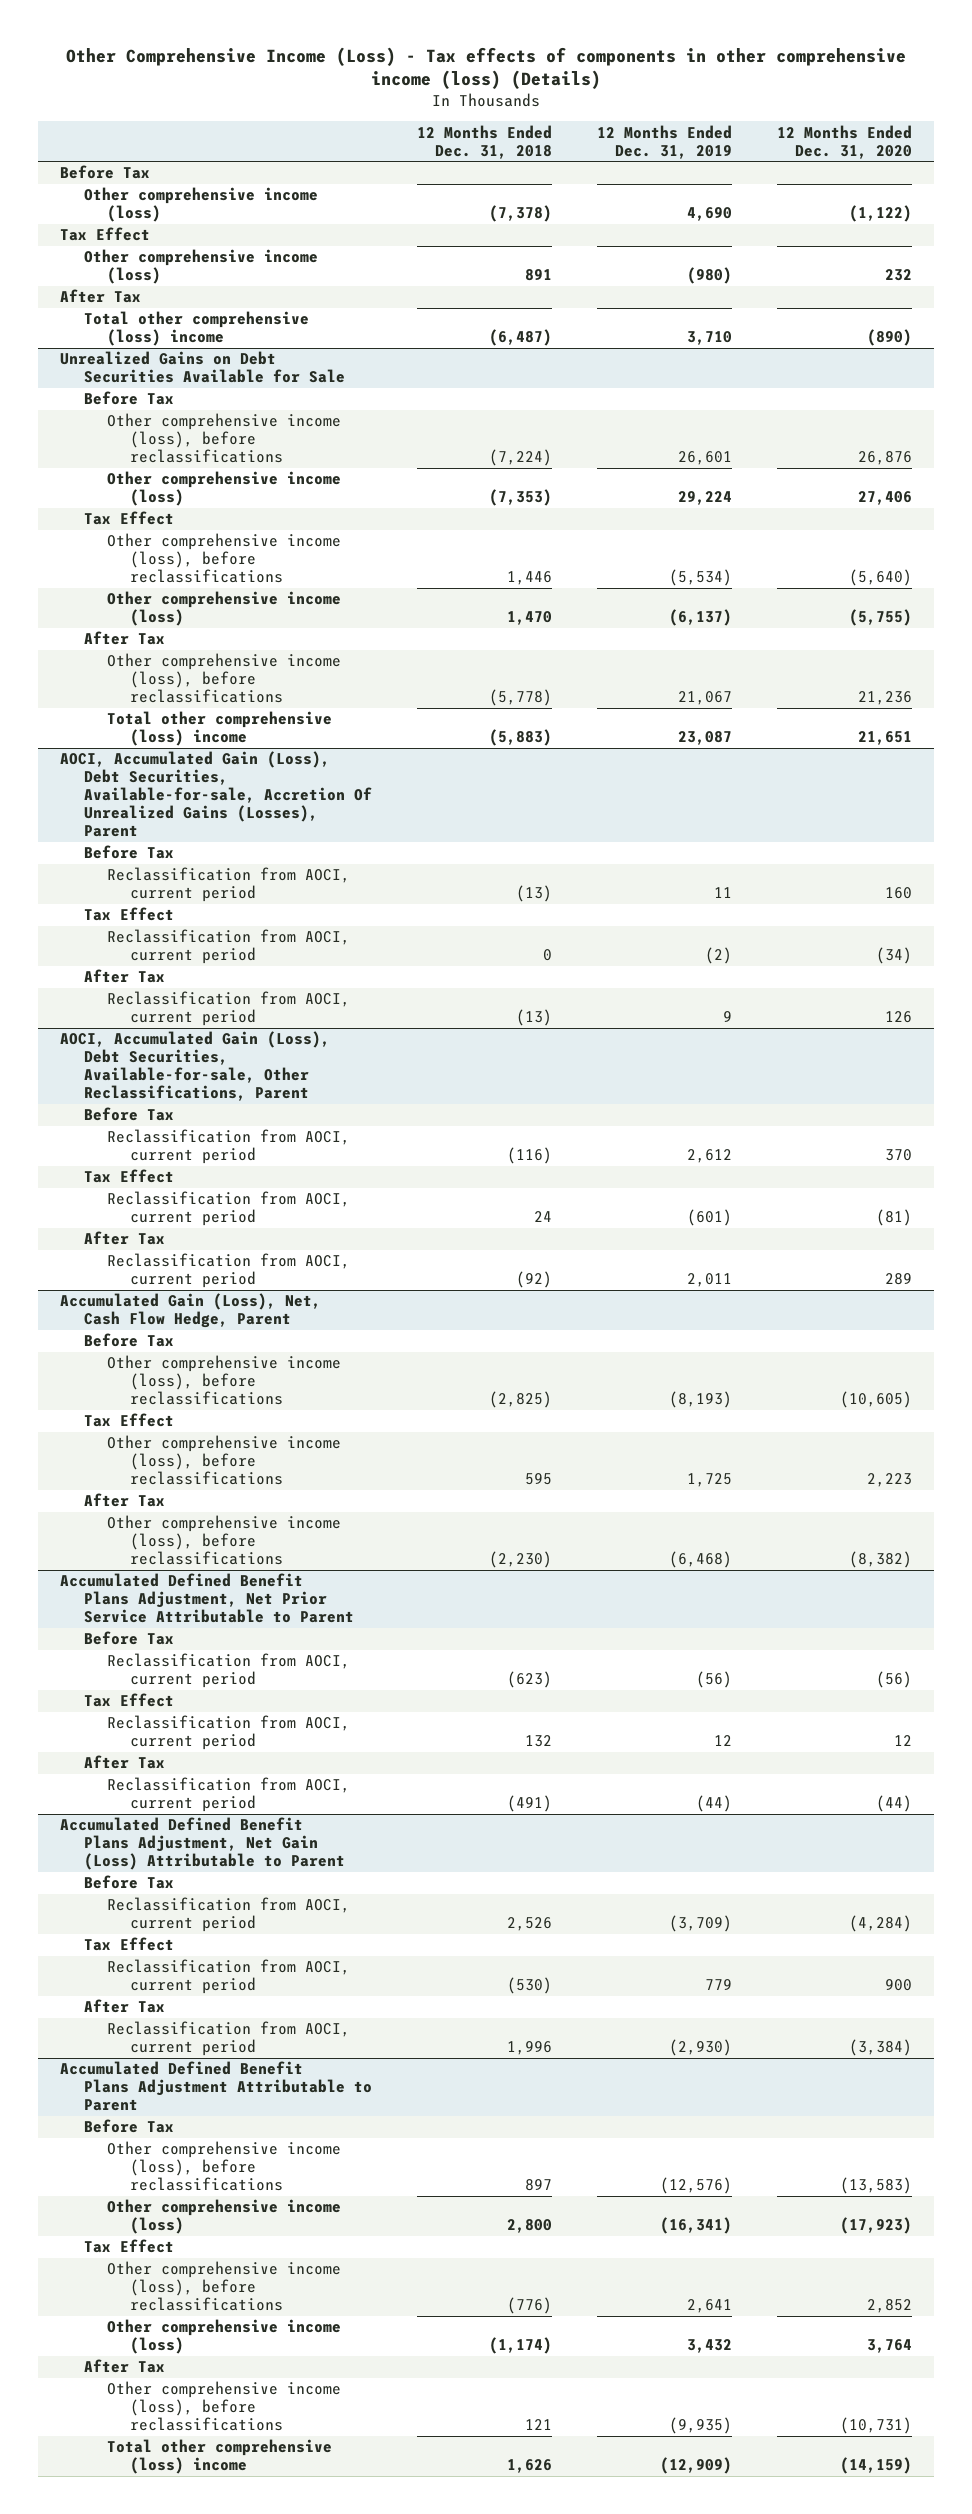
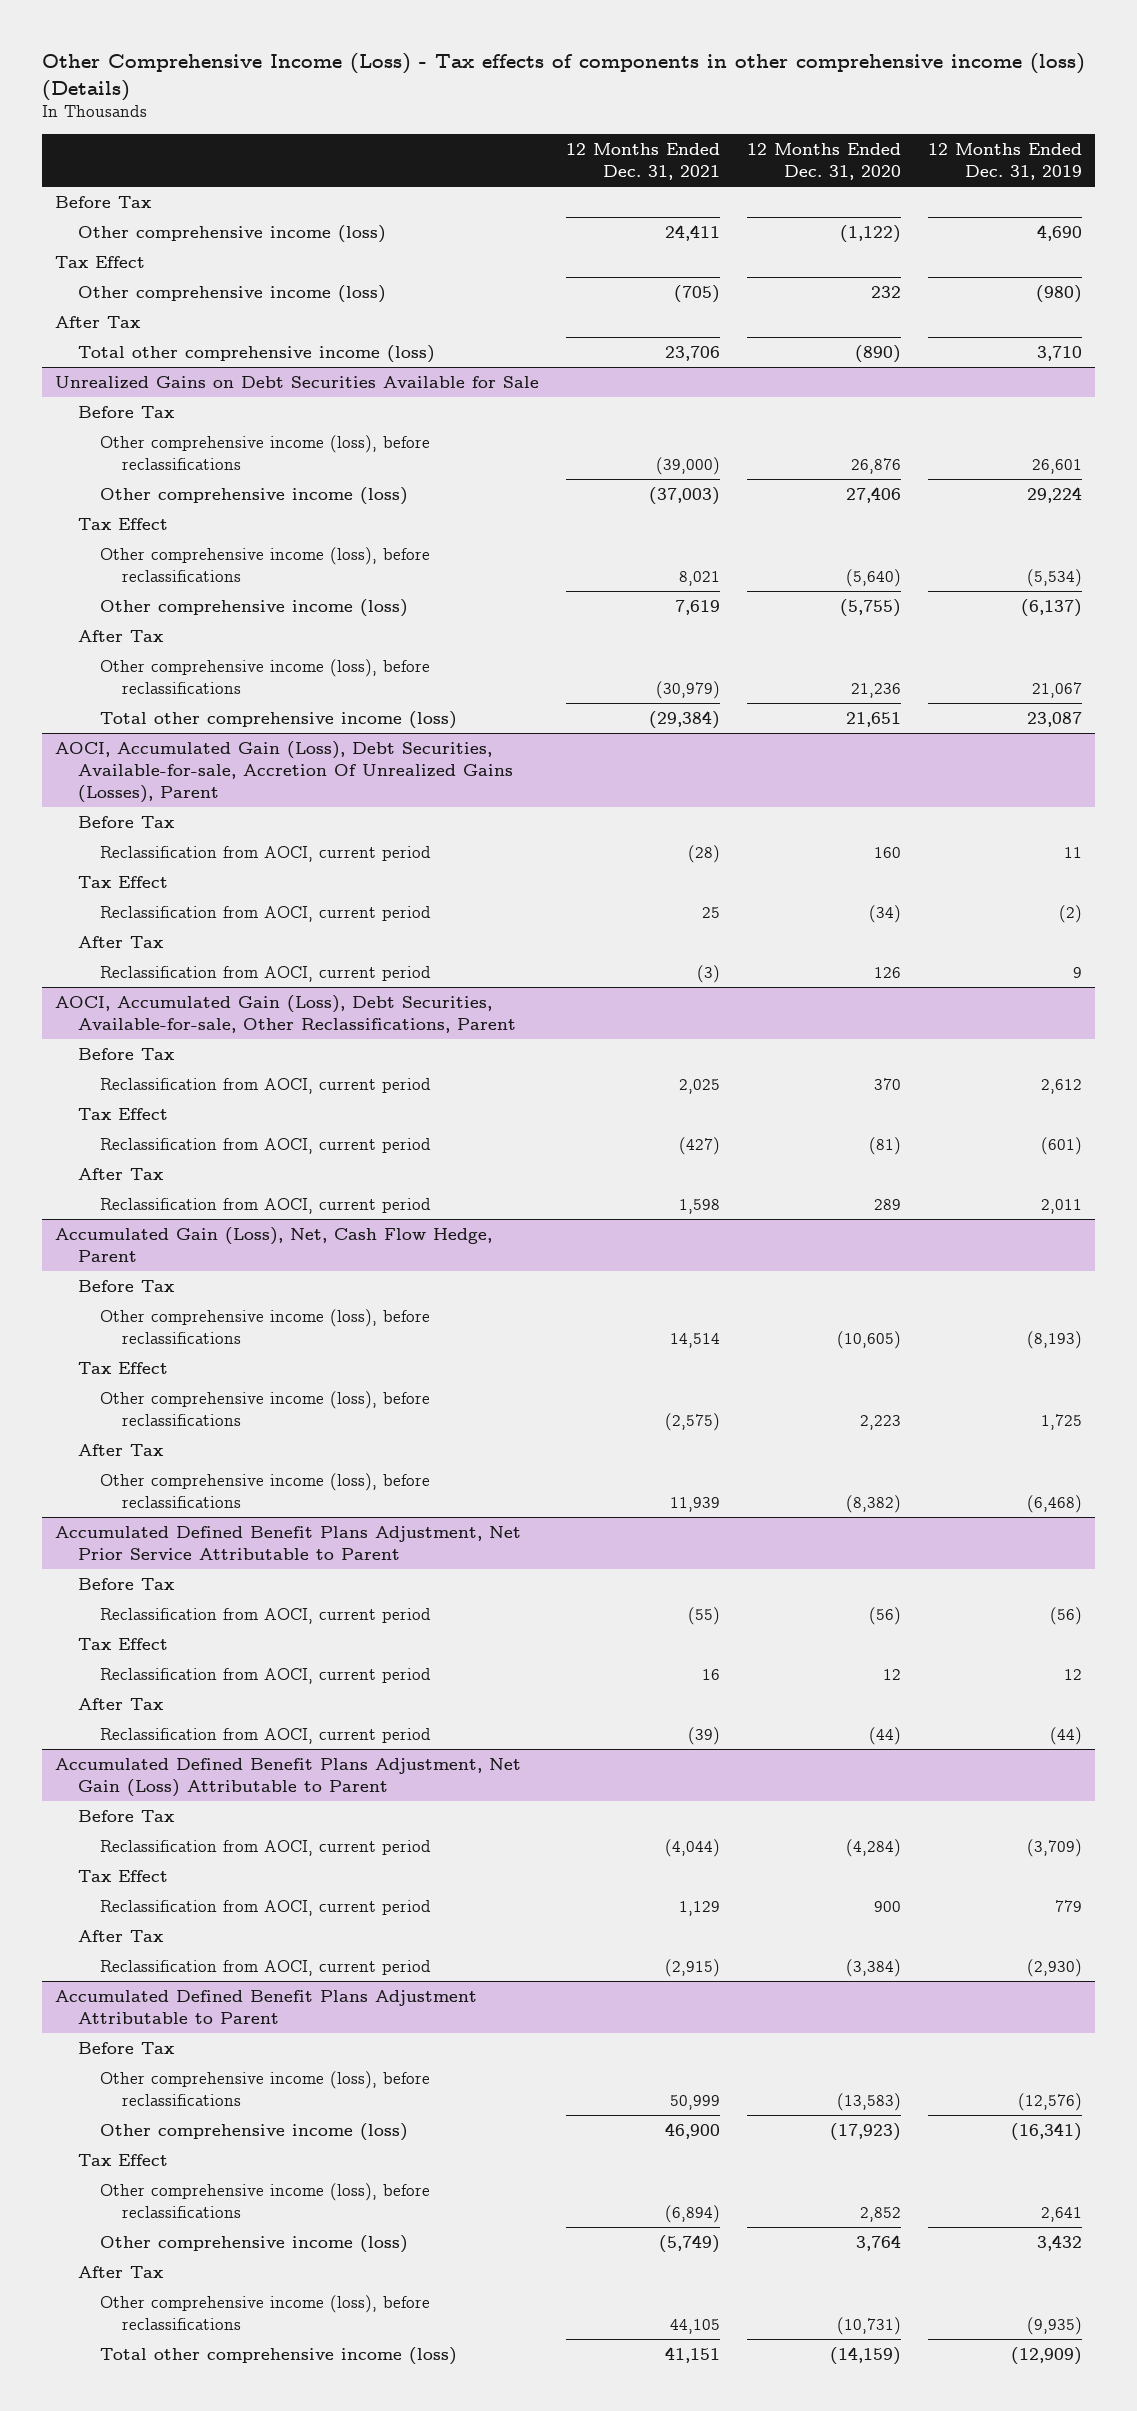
[416,124,552,159] 12 Months Ended Dec. 31, 2018 -> none
none -> [566,143,721,181] 12 Months Ended Dec. 31, 2021
[83,311,309,347] Total other comprehensive (loss) income -> [77,344,435,363] Total other comprehensive income (loss)
[106,711,332,747] Total other comprehensive (loss) income -> [99,710,457,729] Total other comprehensive income (loss)
[106,2439,332,2475] Total other comprehensive (loss) income -> [99,2346,457,2365] Total other comprehensive income (loss)

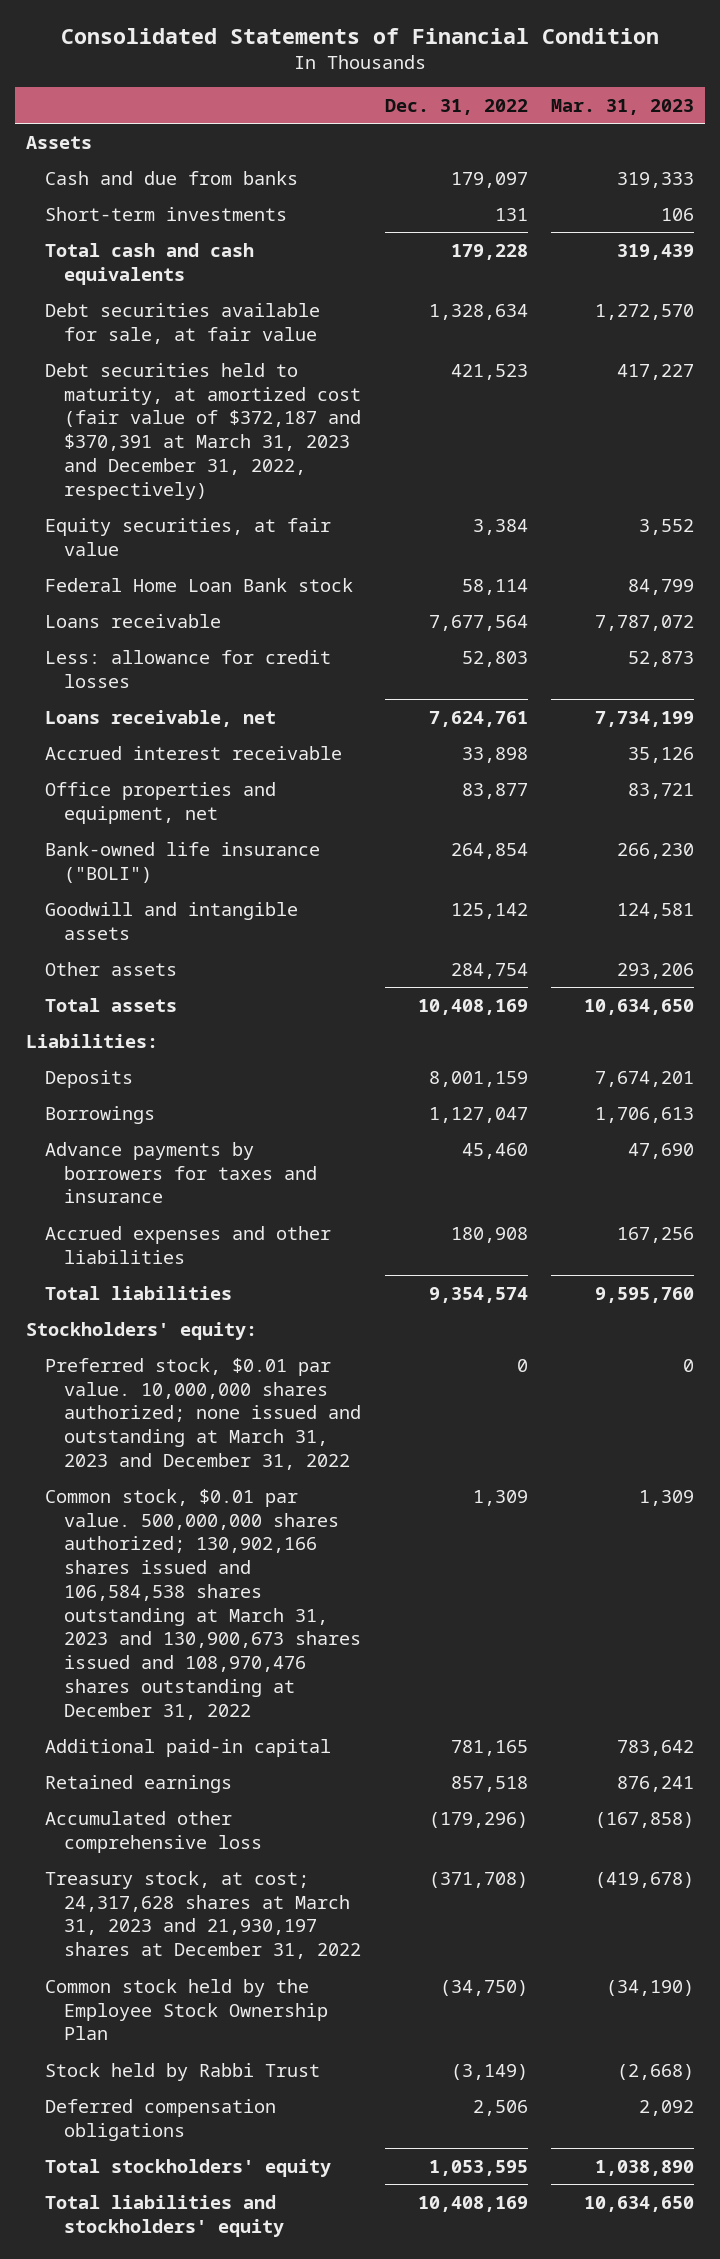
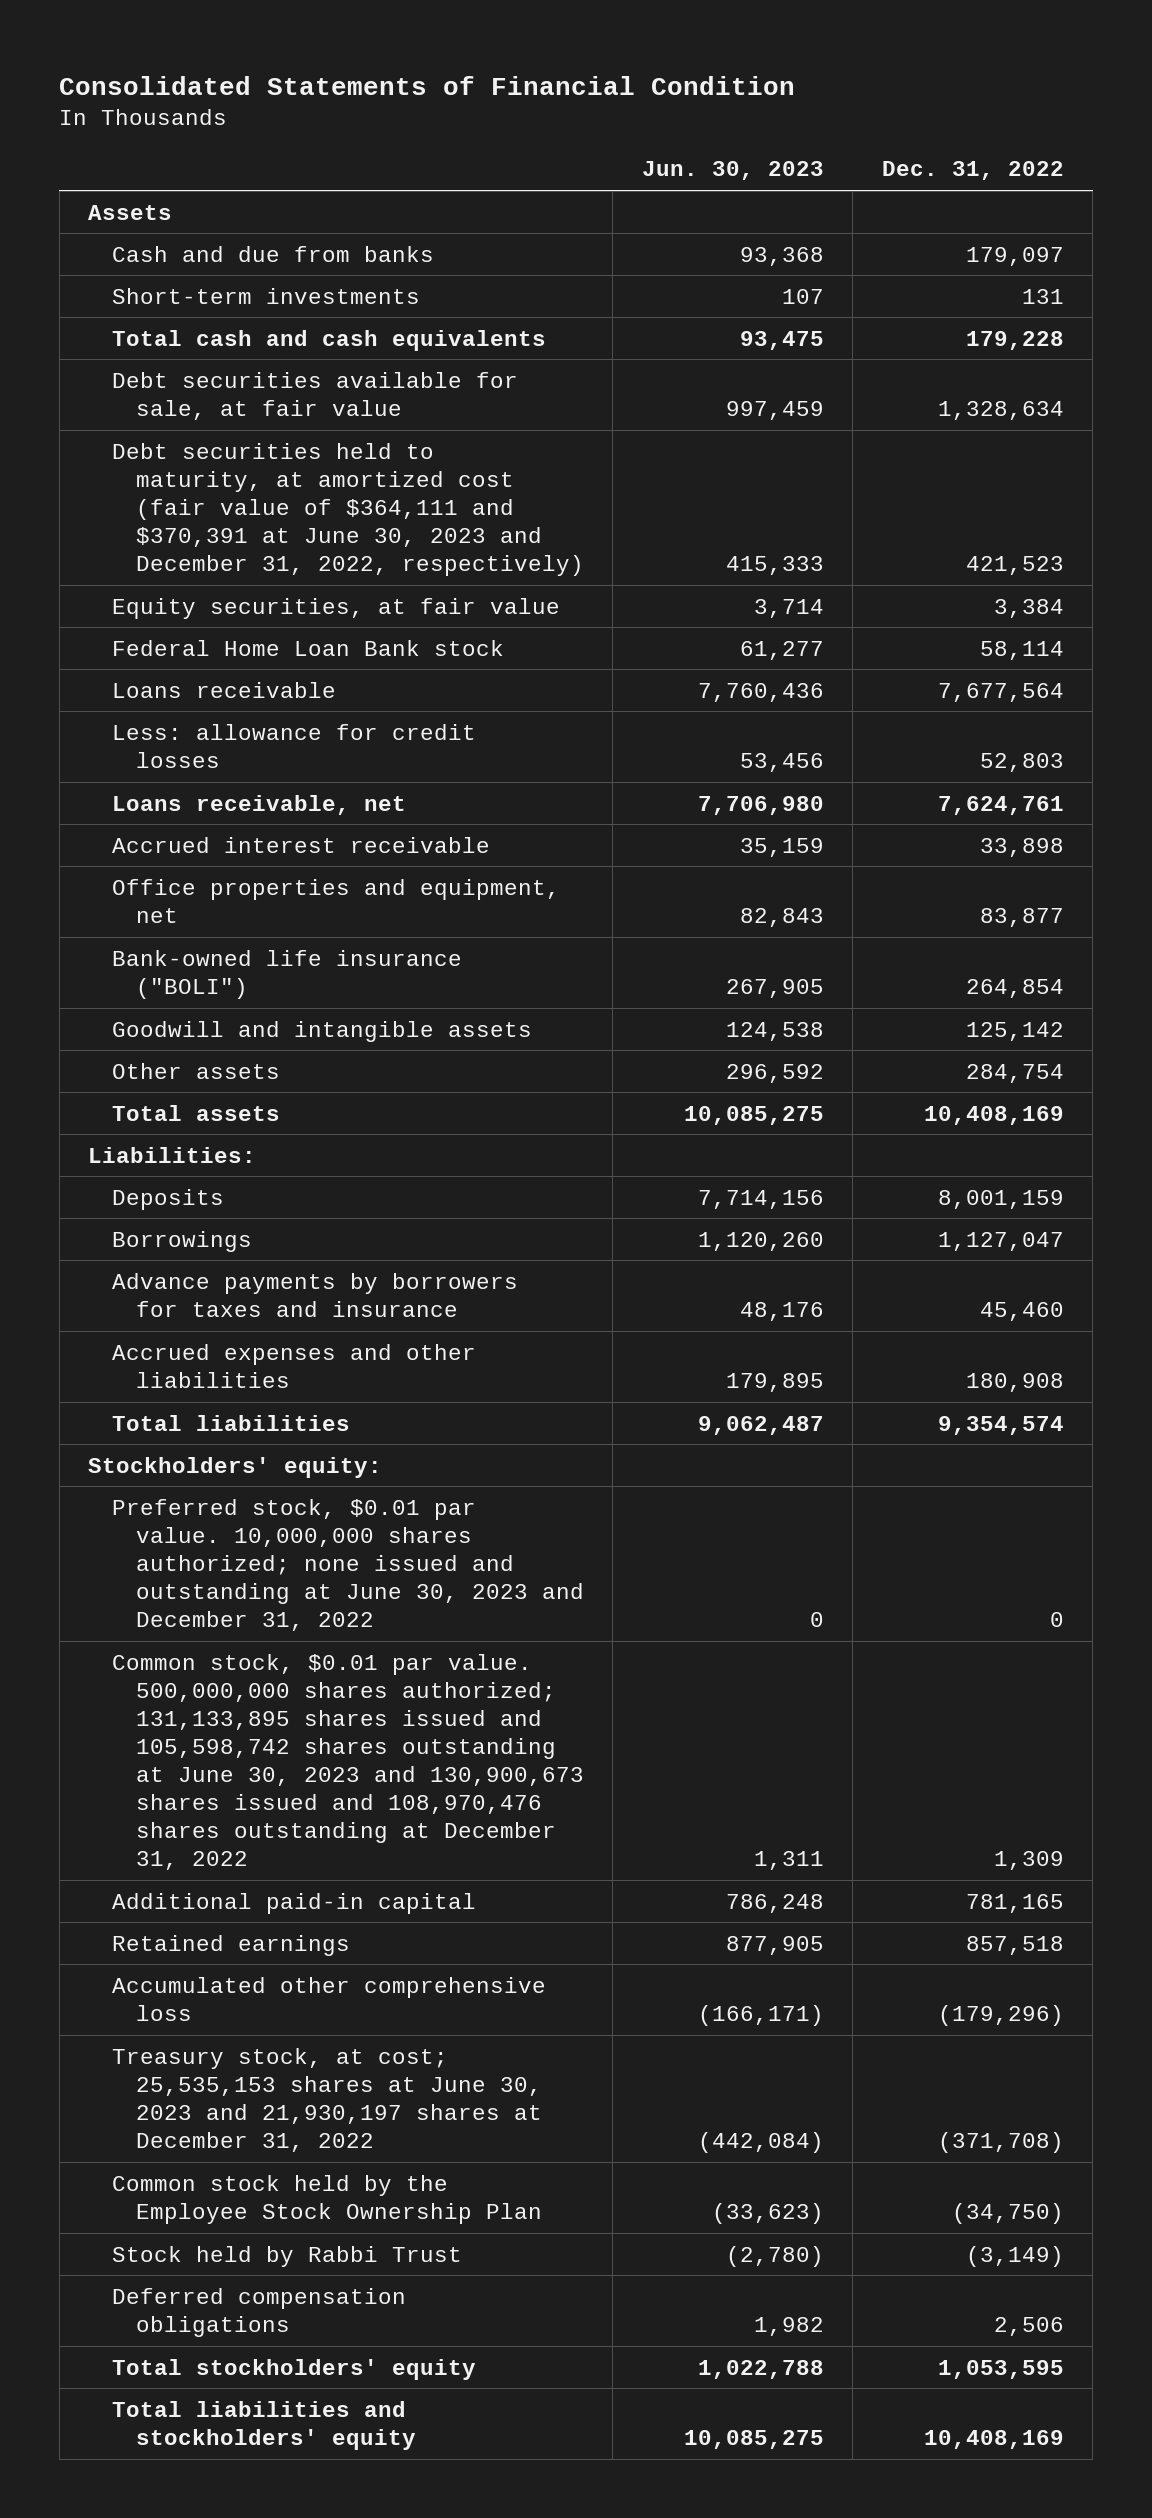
[550,98,694,115] Mar. 31, 2023 -> none
none -> [641,161,824,181] Jun. 30, 2023
[45,362,362,500] Debt securities held to maturity, at amortized cost (fair value of $372,187 and $370,391 at March 31, 2023 and December 31, 2022, respectively) -> [112,442,584,576] Debt securities held to maturity, at amortized cost (fair value of $364,111 and $370,391 at June 30, 2023 and December 31, 2022, respectively)
[45,1357,362,1470] Preferred stock, $0.01 par value. 10,000,000 shares authorized; none issued and outstanding at March 31, 2023 and December 31, 2022 -> [112,1498,584,1631] Preferred stock, $0.01 par value. 10,000,000 shares authorized; none issued and outstanding at June 30, 2023 and December 31, 2022
[45,1488,362,1720] Common stock, $0.01 par value. 500,000,000 shares authorized; 130,902,166 shares issued and 106,584,538 shares outstanding at March 31, 2023 and 130,900,673 shares issued and 108,970,476 shares outstanding at December 31, 2022 -> [112,1653,584,1871] Common stock, $0.01 par value. 500,000,000 shares authorized; 131,133,895 shares issued and 105,598,742 shares outstanding at June 30, 2023 and 130,900,673 shares issued and 108,970,476 shares outstanding at December 31, 2022
[45,1870,362,1960] Treasury stock, at cost; 24,317,628 shares at March 31, 2023 and 21,930,197 shares at December 31, 2022 -> [112,2047,542,2152] Treasury stock, at cost; 25,535,153 shares at June 30, 2023 and 21,930,197 shares at December 31, 2022

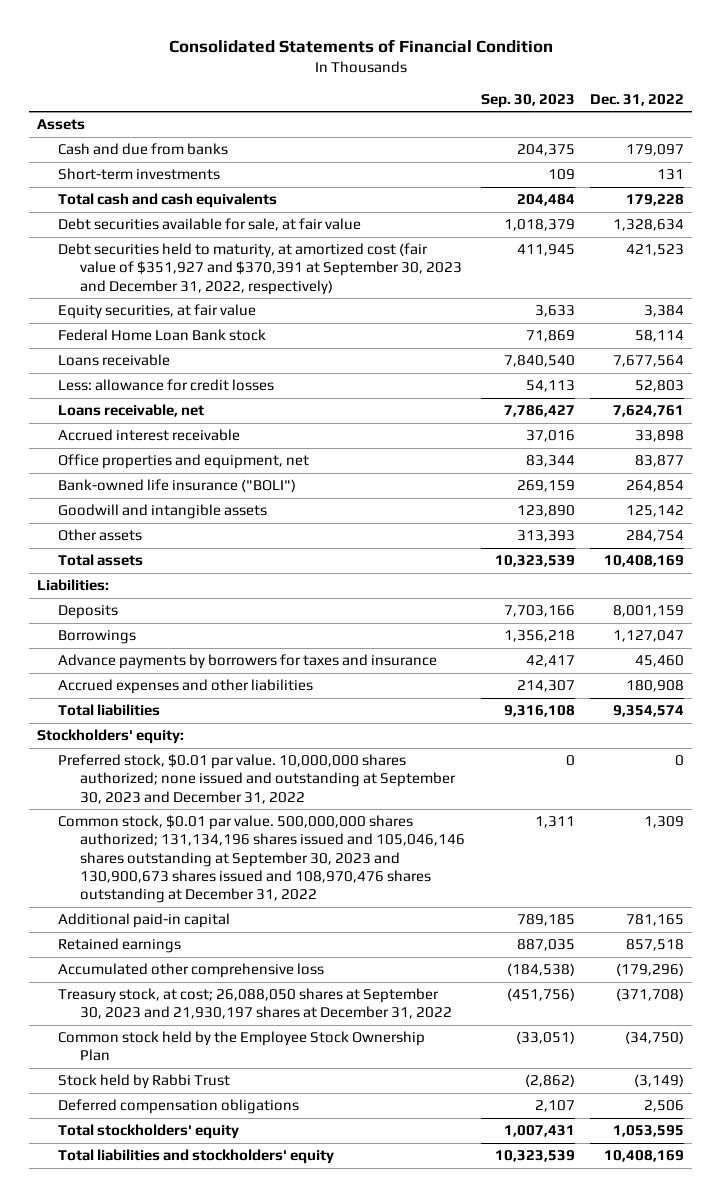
[641,161,824,181] Jun. 30, 2023 -> none
none -> [480,93,575,108] Sep. 30, 2023
[112,442,584,576] Debt securities held to maturity, at amortized cost (fair value of $364,111 and $370,391 at June 30, 2023 and December 31, 2022, respectively) -> [58,243,462,295] Debt securities held to maturity, at amortized cost (fair value of $351,927 and $370,391 at September 30, 2023 and December 31, 2022, respectively)
[112,1498,584,1631] Preferred stock, $0.01 par value. 10,000,000 shares authorized; none issued and outstanding at June 30, 2023 and December 31, 2022 -> [58,754,456,804] Preferred stock, $0.01 par value. 10,000,000 shares authorized; none issued and outstanding at September 30, 2023 and December 31, 2022
[112,1653,584,1871] Common stock, $0.01 par value. 500,000,000 shares authorized; 131,133,895 shares issued and 105,598,742 shares outstanding at June 30, 2023 and 130,900,673 shares issued and 108,970,476 shares outstanding at December 31, 2022 -> [58,815,465,904] Common stock, $0.01 par value. 500,000,000 shares authorized; 131,134,196 shares issued and 105,046,146 shares outstanding at September 30, 2023 and 130,900,673 shares issued and 108,970,476 shares outstanding at December 31, 2022
[112,2047,542,2152] Treasury stock, at cost; 25,535,153 shares at June 30, 2023 and 21,930,197 shares at December 31, 2022 -> [58,988,452,1020] Treasury stock, at cost; 26,088,050 shares at September 30, 2023 and 21,930,197 shares at December 31, 2022

